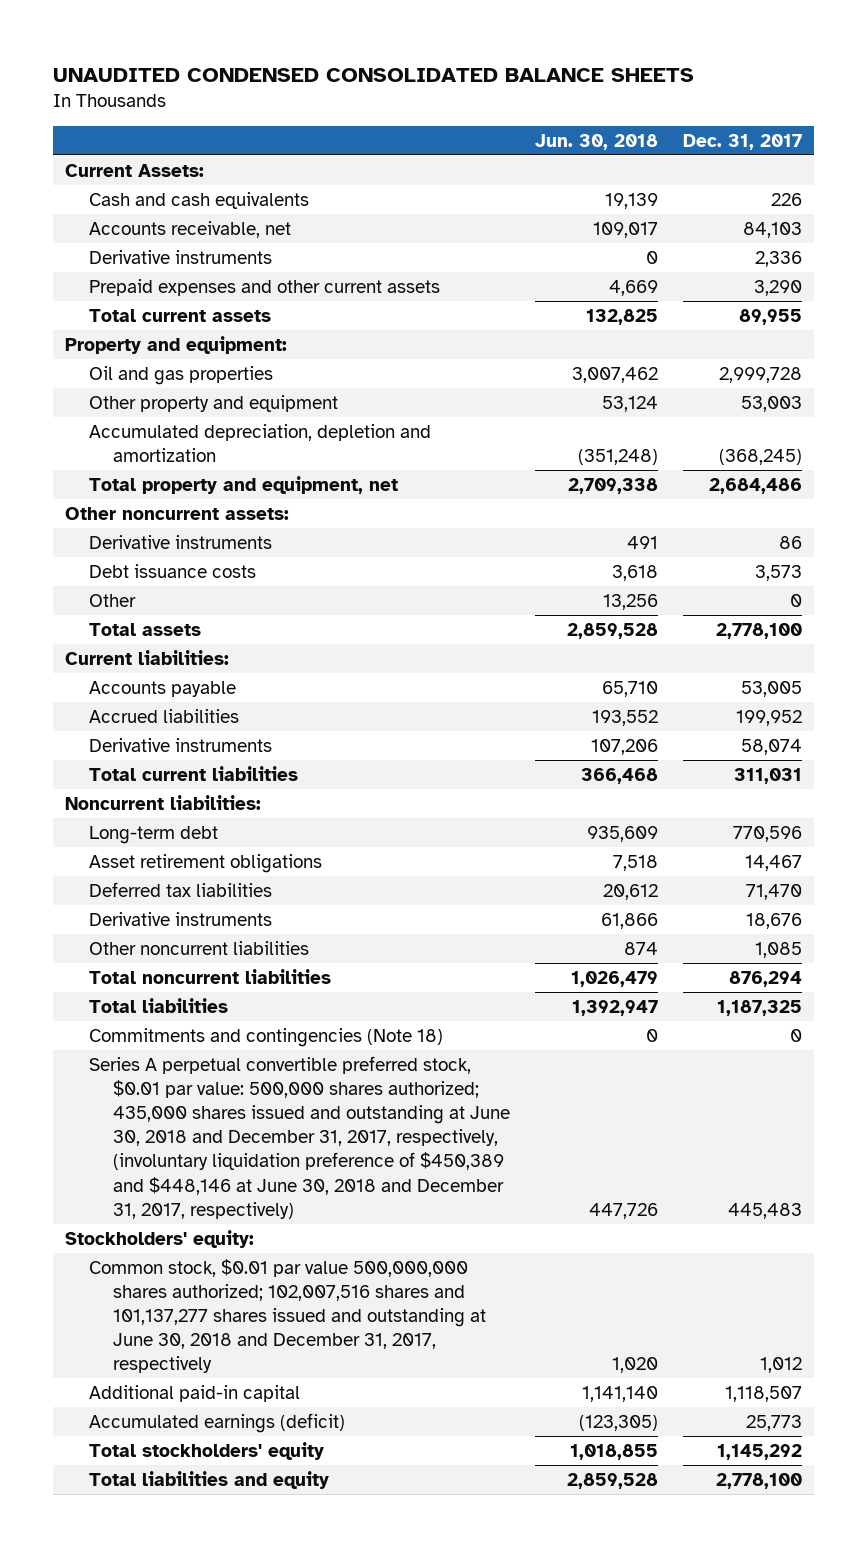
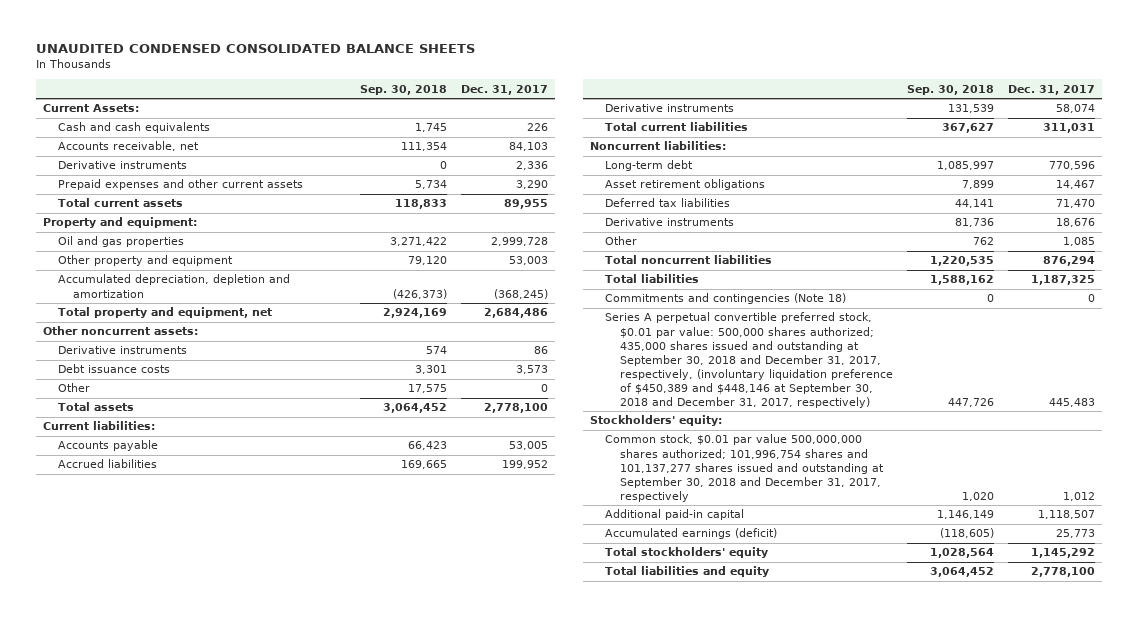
[534,133,658,150] Jun. 30, 2018 -> none
none -> [359,84,447,95] Sep. 30, 2018
[89,940,310,955] Other noncurrent liabilities -> [604,236,637,246] Other
[89,1055,511,1219] Series A perpetual convertible preferred stock, $0.01 par value: 500,000 shares authorized; 435,000 shares issued and outstanding at June 30, 2018 and December 31, 2017, respectively, (involuntary liquidation preference of $450,389 and $448,146 at June 30, 2018 and December 31, 2017, respectively) -> [604,312,893,408] Series A perpetual convertible preferred stock, $0.01 par value: 500,000 shares authorized; 435,000 shares issued and outstanding at September 30, 2018 and December 31, 2017, respectively, (involuntary liquidation preference of $450,389 and $448,146 at September 30, 2018 and December 31, 2017, respectively)
[89,1258,487,1374] Common stock, $0.01 par value 500,000,000 shares authorized; 102,007,516 shares and 101,137,277 shares issued and outstanding at June 30, 2018 and December 31, 2017, respectively -> [604,434,884,502] Common stock, $0.01 par value 500,000,000 shares authorized; 101,996,754 shares and 101,137,277 shares issued and outstanding at September 30, 2018 and December 31, 2017, respectively

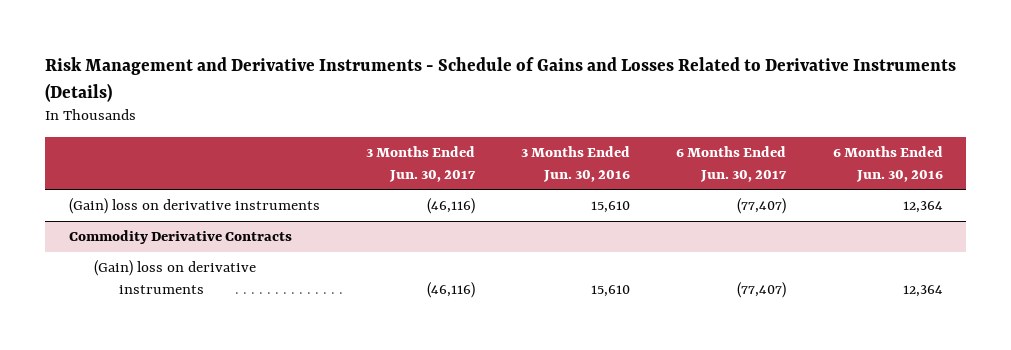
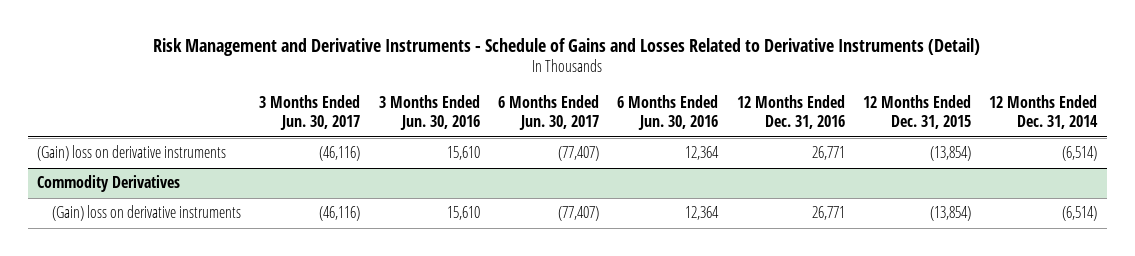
[45,57,957,102] Risk Management and Derivative Instruments - Schedule of Gains and Losses Related to Derivative Instruments (Details) -> [153,37,981,56] Risk Management and Derivative Instruments - Schedule of Gains and Losses Related to Derivative Instruments (Detail)
none -> [736,95,845,129] 12 Months Ended Dec. 31, 2016
none -> [863,95,972,129] 12 Months Ended Dec. 31, 2015
none -> [989,95,1099,129] 12 Months Ended Dec. 31, 2014
[68,230,292,245] Commodity Derivative Contracts -> [37,175,181,193] Commodity Derivatives

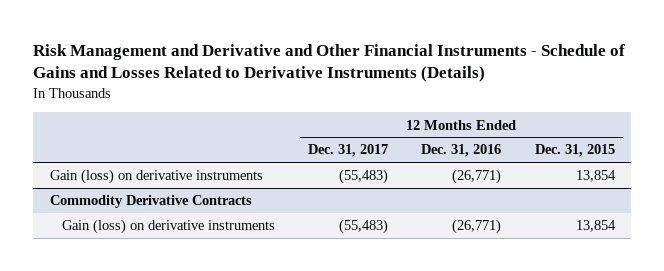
[153,37,981,56] Risk Management and Derivative Instruments - Schedule of Gains and Losses Related to Derivative Instruments (Detail) -> [32,43,625,83] Risk Management and Derivative and Other Financial Instruments - Schedule of Gains and Losses Related to Derivative Instruments (Details)
[259,95,361,130] 3 Months Ended Jun. 30, 2017 -> none
[378,95,480,130] 3 Months Ended Jun. 30, 2016 -> none
[497,95,599,130] 6 Months Ended Jun. 30, 2017 -> none
[617,95,719,130] 6 Months Ended Jun. 30, 2016 -> none
[989,95,1099,129] 12 Months Ended Dec. 31, 2014 -> none
none -> [307,144,388,158] Dec. 31, 2017
[37,145,227,162] (Gain) loss on derivative instruments -> [49,169,263,185] Gain (loss) on derivative instruments
[811,146,845,161] 26,771 -> [452,169,502,185] (26,771)
[930,146,972,162] (13,854) -> [575,170,616,183] 13,854
[37,175,181,193] Commodity Derivatives -> [49,195,252,209] Commodity Derivative Contracts
[51,205,241,222] (Gain) loss on derivative instruments -> [61,219,275,235] Gain (loss) on derivative instruments
[811,206,845,221] 26,771 -> [452,219,502,235] (26,771)
[930,206,972,222] (13,854) -> [575,220,616,233] 13,854

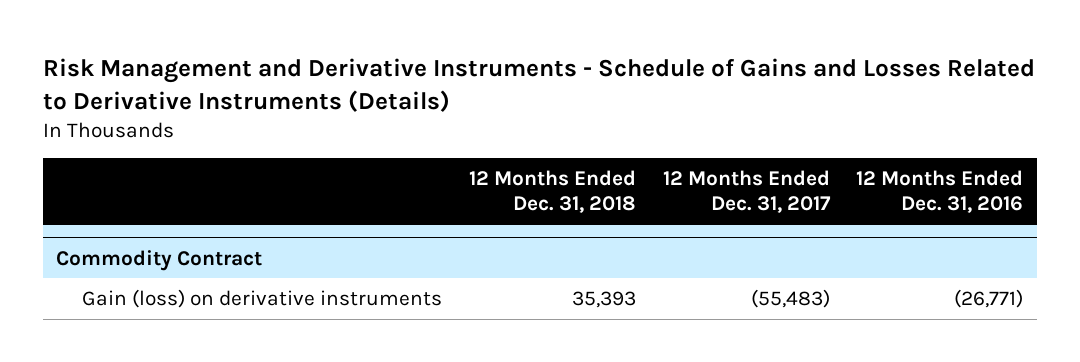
[32,43,625,83] Risk Management and Derivative and Other Financial Instruments - Schedule of Gains and Losses Related to Derivative Instruments (Details) -> [42,57,1035,112] Risk Management and Derivative Instruments - Schedule of Gains and Losses Related to Derivative Instruments (Details)
[534,144,615,158] Dec. 31, 2015 -> none
none -> [468,170,636,214] 12 Months Ended Dec. 31, 2018
[49,169,263,185] Gain (loss) on derivative instruments -> none
[49,195,252,209] Commodity Derivative Contracts -> [56,249,263,271] Commodity Contract

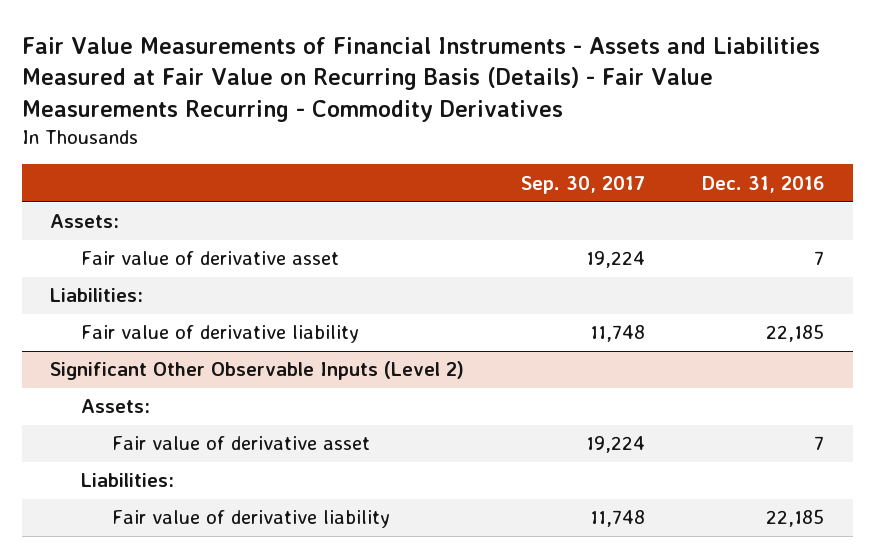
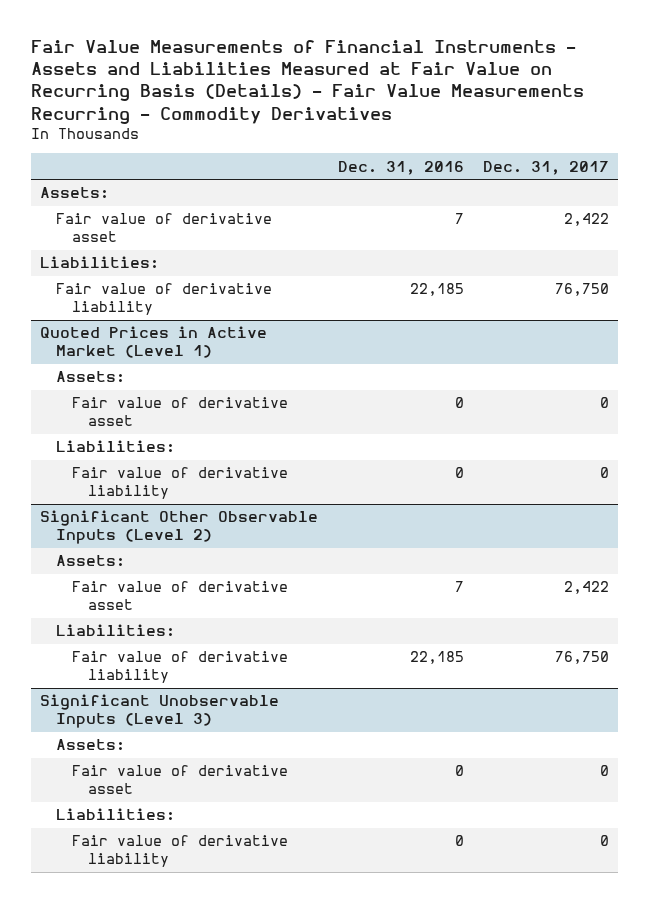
[521,175,646,194] Sep. 30, 2017 -> none
none -> [482,160,609,175] Dec. 31, 2017
none -> [40,326,268,359] Quoted Prices in Active Market (Level 1)
none -> [56,371,126,384] Assets:
none -> [72,397,289,427] Fair value of derivative asset
none -> [56,440,176,454] Liabilities:
none -> [72,467,289,500] Fair value of derivative liability
none -> [40,694,280,729] Significant Unobservable Inputs (Level 3)
none -> [56,739,126,752] Assets:
none -> [72,765,289,795] Fair value of derivative asset
none -> [56,808,176,822] Liabilities:
none -> [72,835,289,868] Fair value of derivative liability

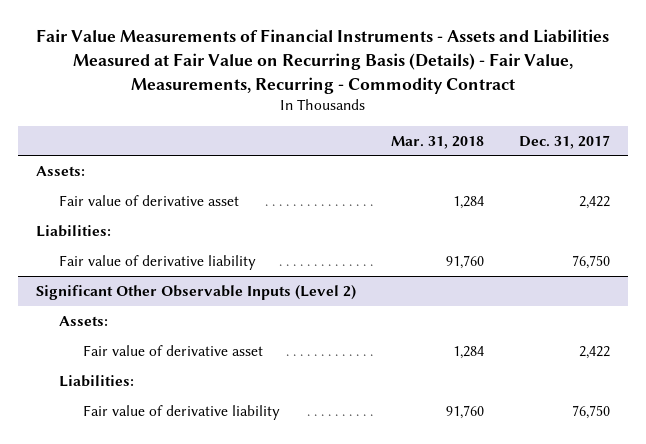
[30,39,584,124] Fair Value Measurements of Financial Instruments - Assets and Liabilities Measured at Fair Value on Recurring Basis (Details) - Fair Value Measurements Recurring - Commodity Derivatives -> [35,28,609,94] Fair Value Measurements of Financial Instruments - Assets and Liabilities Measured at Fair Value on Recurring Basis (Details) - Fair Value, Measurements, Recurring - Commodity Contract
[337,160,464,175] Dec. 31, 2016 -> none
none -> [390,135,484,149] Mar. 31, 2018
[40,326,268,359] Quoted Prices in Active Market (Level 1) -> none
[56,371,126,384] Assets: -> none
[72,397,289,427] Fair value of derivative asset -> none
[56,440,176,454] Liabilities: -> none
[72,467,289,500] Fair value of derivative liability -> none
[40,694,280,729] Significant Unobservable Inputs (Level 3) -> none
[56,739,126,752] Assets: -> none
[72,765,289,795] Fair value of derivative asset -> none
[56,808,176,822] Liabilities: -> none
[72,835,289,868] Fair value of derivative liability -> none

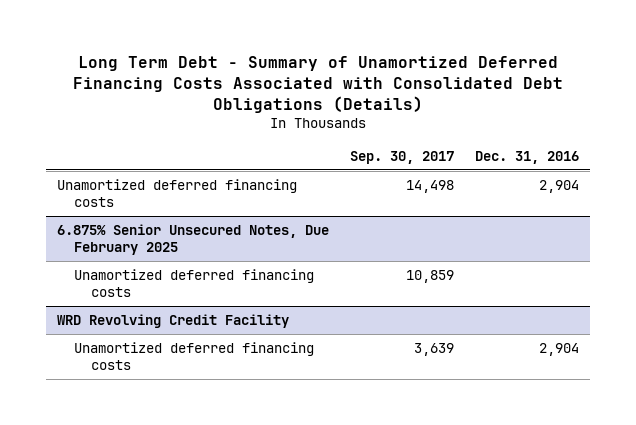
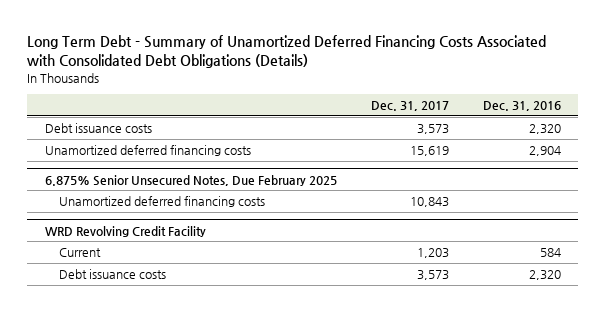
[350,150,455,164] Sep. 30, 2017 -> none
none -> [370,100,449,111] Dec. 31, 2017
none -> [44,123,152,134] Debt issuance costs
[74,341,315,371] Unamortized deferred financing costs -> none
none -> [58,248,101,258] Current
none -> [58,269,166,280] Debt issuance costs

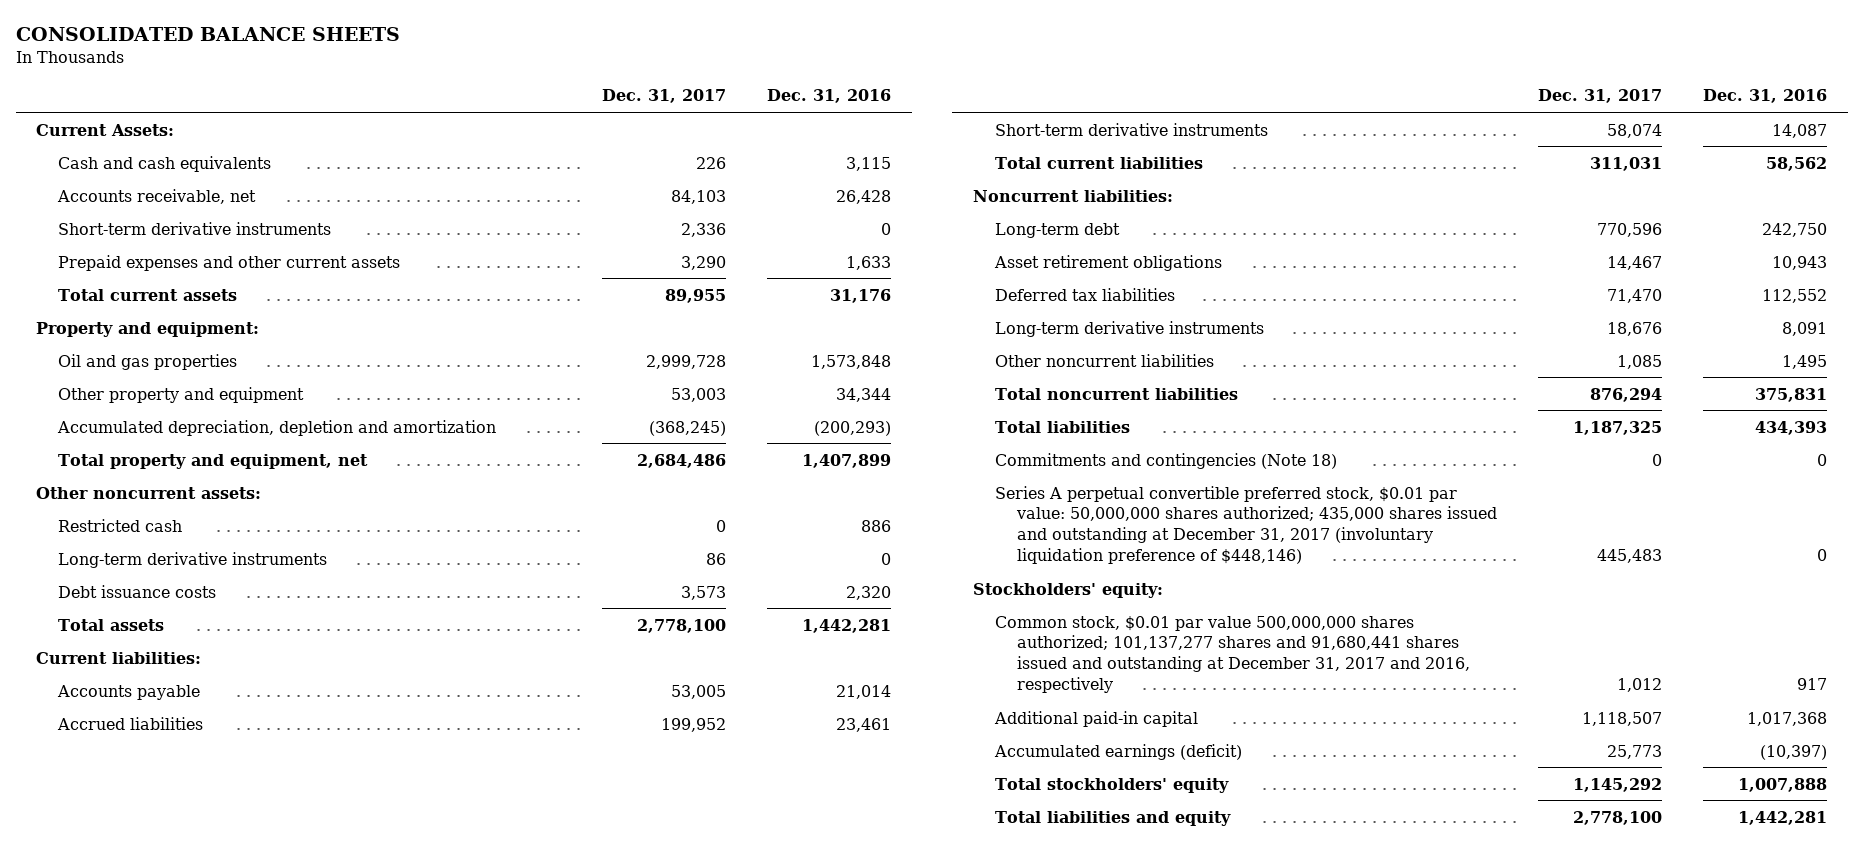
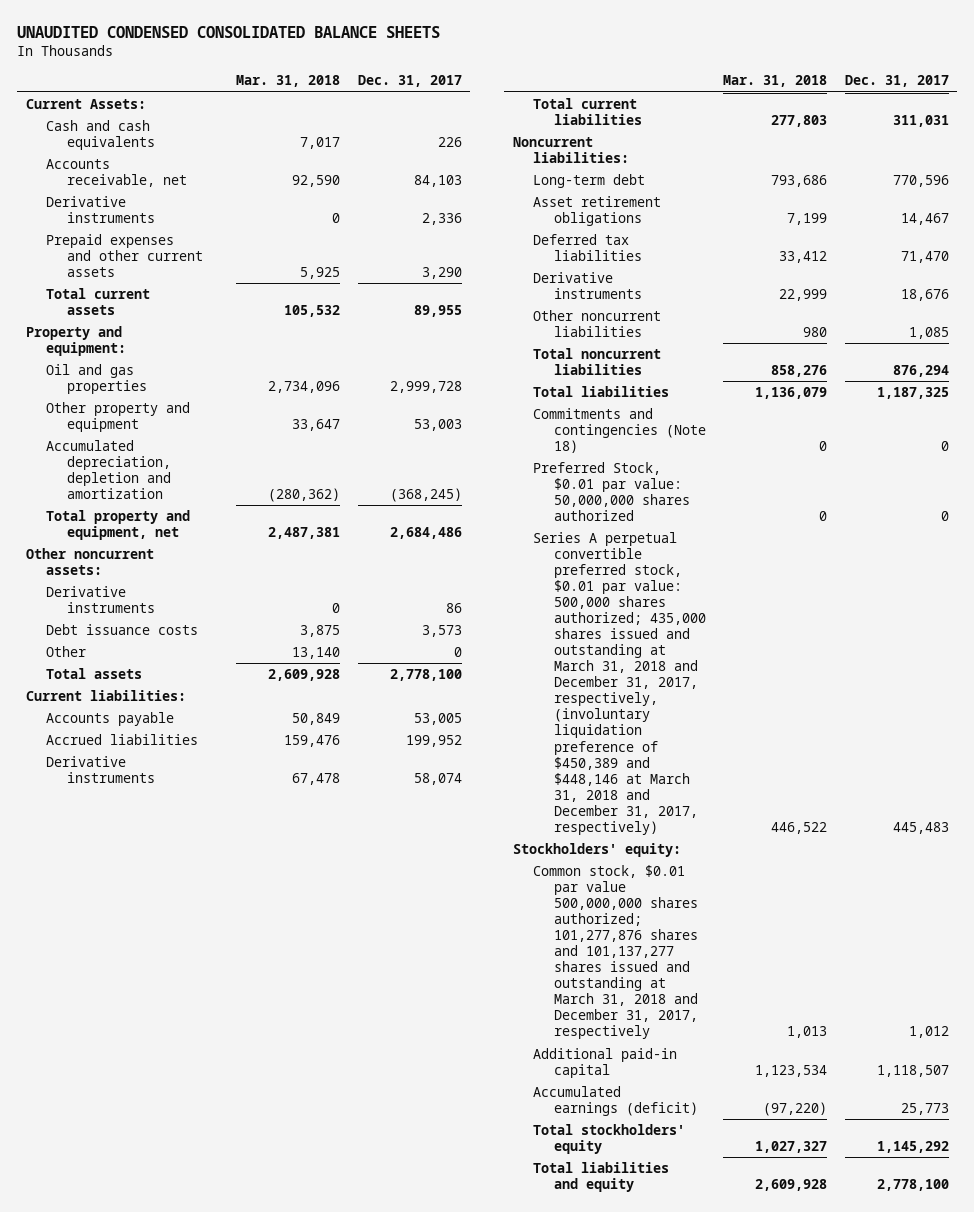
[15,26,400,41] CONSOLIDATED BALANCE SHEETS -> [17,25,441,38] UNAUDITED CONDENSED CONSOLIDATED BALANCE SHEETS
[767,89,892,104] Dec. 31, 2016 -> none
none -> [236,75,341,88] Mar. 31, 2018
[58,221,332,235] Short-term derivative instruments -> [46,195,156,223] Derivative instruments
[58,518,183,532] Restricted cash -> none
[58,551,328,568] Long-term derivative instruments -> [46,585,156,613] Derivative instruments
none -> [46,645,87,657] Other
[994,122,1268,136] Short-term derivative instruments -> [46,755,156,783] Derivative instruments
[994,320,1264,337] Long-term derivative instruments -> [533,271,643,299] Derivative instruments
none -> [533,461,691,522] Preferred Stock, $0.01 par value: 50,000,000 shares authorized
[994,485,1497,565] Series A perpetual convertible preferred stock, $0.01 par value: 50,000,000 shares authorized; 435,000 shares issued and outstanding at December 31, 2017 (involuntary liquidation preference of $448,146) -> [533,531,707,835] Series A perpetual convertible preferred stock, $0.01 par value: 500,000 shares authorized; 435,000 shares issued and outstanding at March 31, 2018 and December 31, 2017, respectively, (involuntary liquidation preference of $450,389 and $448,146 at March 31, 2018 and December 31, 2017, respectively)
[994,615,1470,694] Common stock, $0.01 par value 500,000,000 shares authorized; 101,137,277 shares and 91,680,441 shares issued and outstanding at December 31, 2017 and 2016, respectively -> [533,864,699,1040] Common stock, $0.01 par value 500,000,000 shares authorized; 101,277,876 shares and 101,137,277 shares issued and outstanding at March 31, 2018 and December 31, 2017, respectively

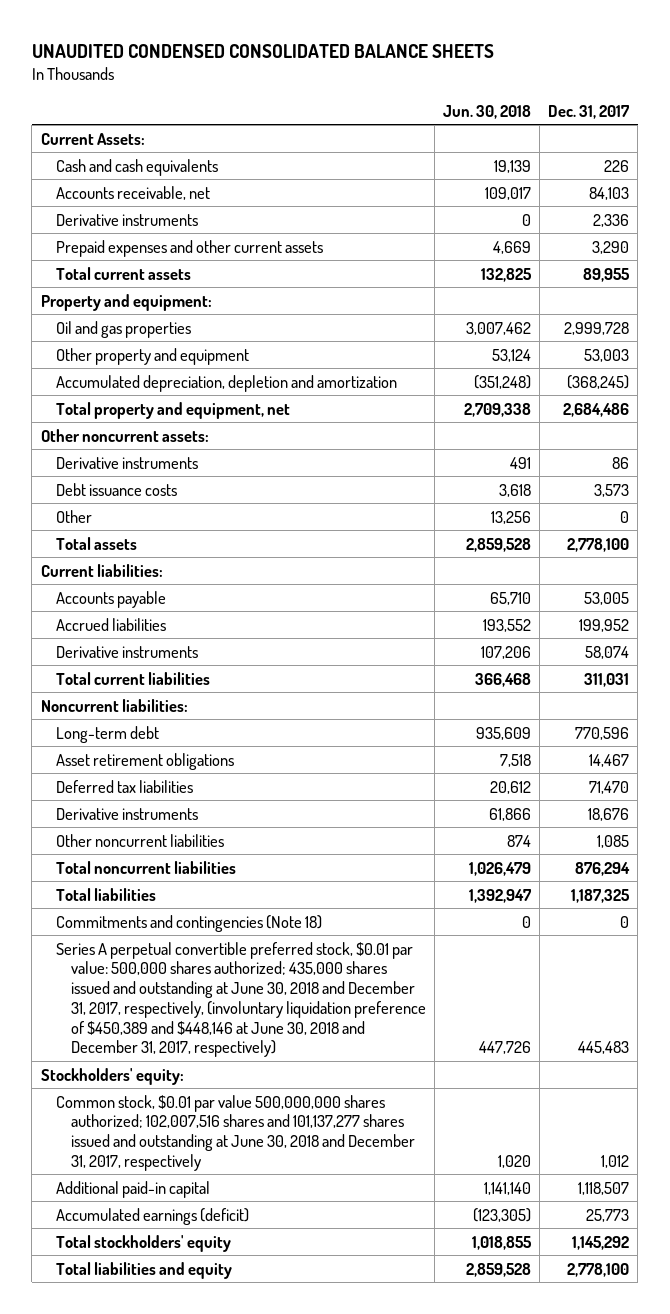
[236,75,341,88] Mar. 31, 2018 -> none
none -> [442,104,531,119] Jun. 30, 2018
[533,461,691,522] Preferred Stock, $0.01 par value: 50,000,000 shares authorized -> none
[533,531,707,835] Series A perpetual convertible preferred stock, $0.01 par value: 500,000 shares authorized; 435,000 shares issued and outstanding at March 31, 2018 and December 31, 2017, respectively, (involuntary liquidation preference of $450,389 and $448,146 at March 31, 2018 and December 31, 2017, respectively) -> [55,941,426,1058] Series A perpetual convertible preferred stock, $0.01 par value: 500,000 shares authorized; 435,000 shares issued and outstanding at June 30, 2018 and December 31, 2017, respectively, (involuntary liquidation preference of $450,389 and $448,146 at June 30, 2018 and December 31, 2017, respectively)
[533,864,699,1040] Common stock, $0.01 par value 500,000,000 shares authorized; 101,277,876 shares and 101,137,277 shares issued and outstanding at March 31, 2018 and December 31, 2017, respectively -> [55,1094,415,1171] Common stock, $0.01 par value 500,000,000 shares authorized; 102,007,516 shares and 101,137,277 shares issued and outstanding at June 30, 2018 and December 31, 2017, respectively

